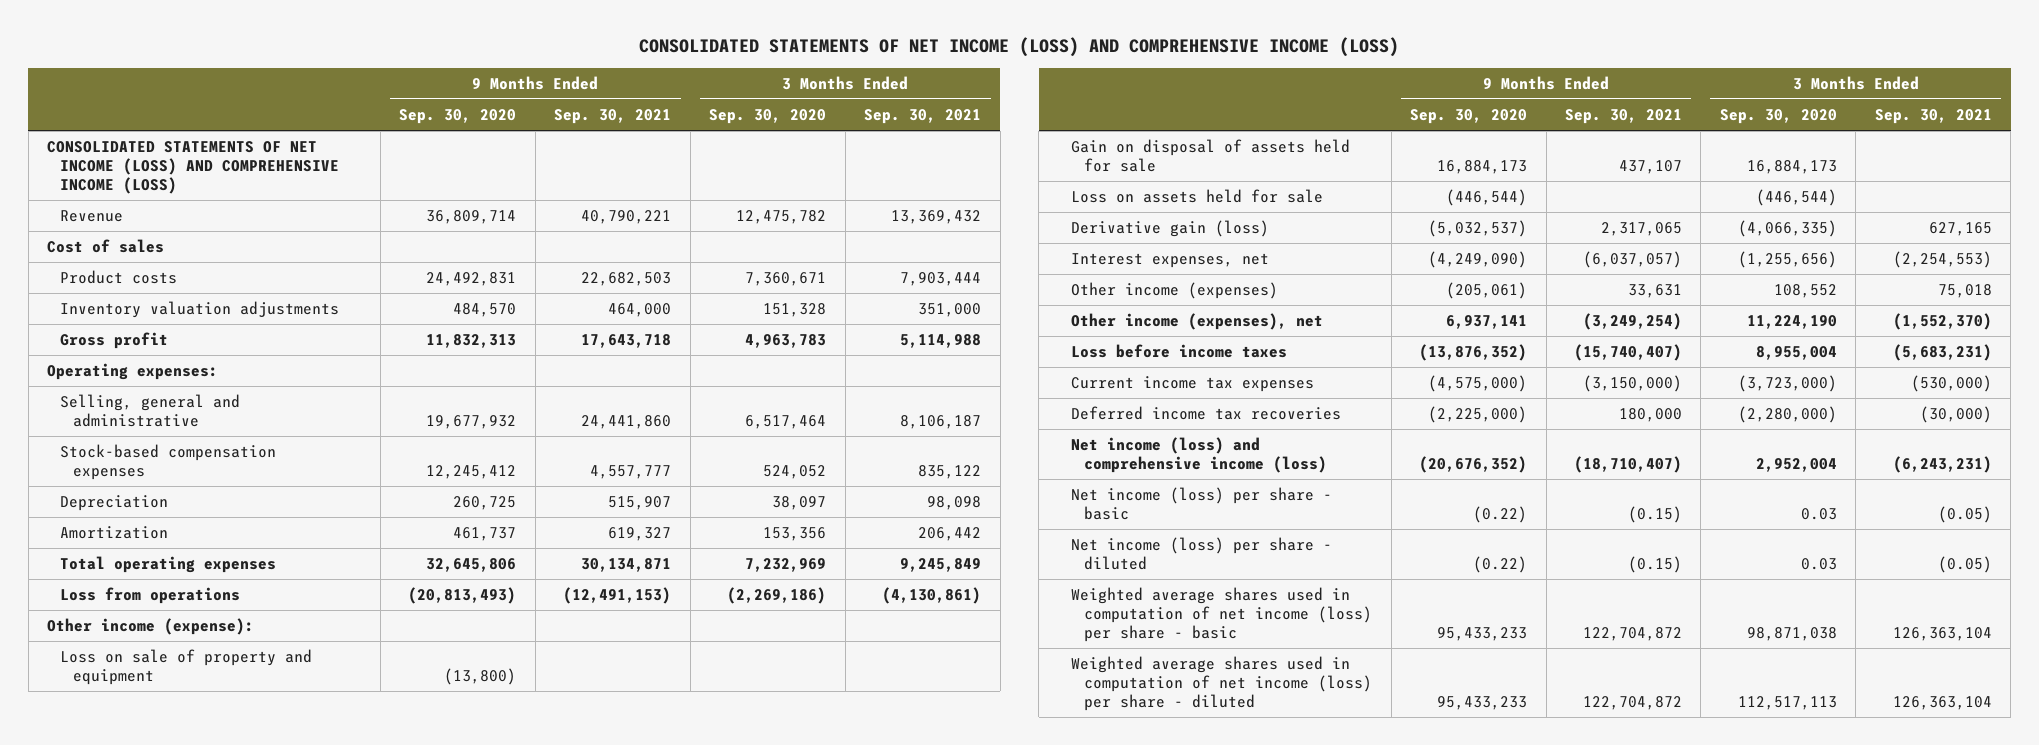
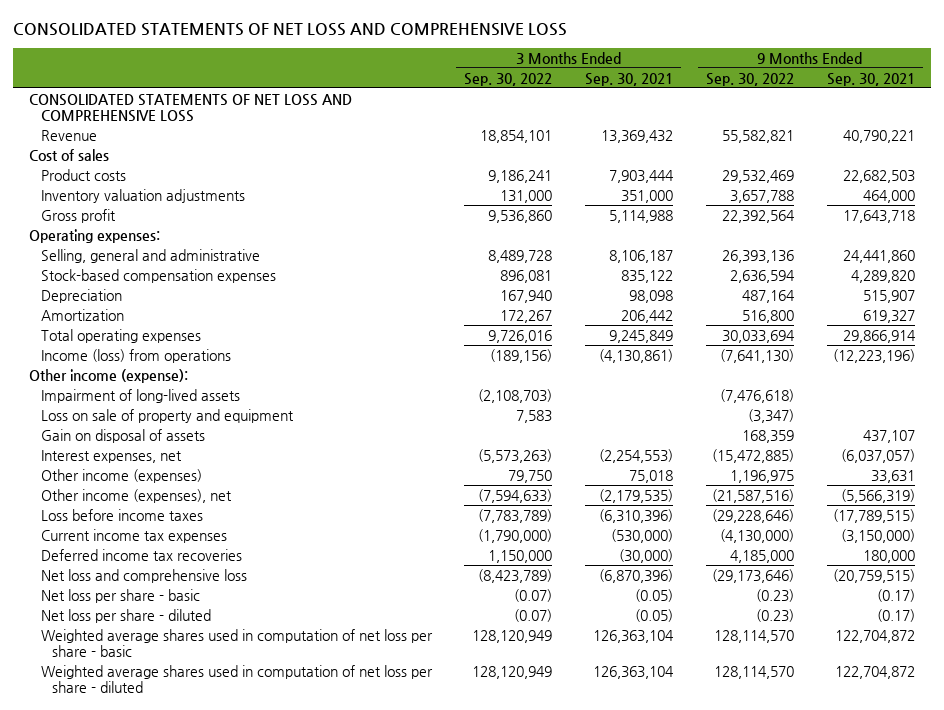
[639,37,1400,58] CONSOLIDATED STATEMENTS OF NET INCOME (LOSS) AND COMPREHENSIVE INCOME (LOSS) -> [12,23,567,37] CONSOLIDATED STATEMENTS OF NET LOSS AND COMPREHENSIVE LOSS
[399,108,517,124] Sep. 30, 2020 -> none
[709,108,827,124] Sep. 30, 2020 -> none
none -> [464,72,553,86] Sep. 30, 2022
none -> [706,72,795,86] Sep. 30, 2022
[47,141,340,195] CONSOLIDATED STATEMENTS OF NET INCOME (LOSS) AND COMPREHENSIVE INCOME (LOSS) -> [29,93,353,123] CONSOLIDATED STATEMENTS OF NET LOSS AND COMPREHENSIVE LOSS
[590,465,672,480] 4,557,777 -> [850,269,915,283] 4,289,820
[581,558,672,573] 30,134,871 -> [842,329,916,343] 29,866,914
[60,587,241,605] Loss from operations -> [40,348,231,363] Income (loss) from operations
[563,587,672,605] (12,491,153) -> [832,348,915,363] (12,223,196)
none -> [40,388,240,403] Impairment of long-lived assets
[1070,189,1323,204] Loss on assets held for sale -> none
[1070,220,1269,238] Derivative gain (loss) -> none
[1070,139,1350,173] Gain on disposal of assets held for sale -> [40,428,205,443] Gain on disposal of assets
[1582,313,1682,331] (3,249,254) -> [840,488,915,503] (5,566,319)
[1892,313,1992,331] (1,552,370) -> [599,488,674,503] (2,179,535)
[1573,344,1682,362] (15,740,407) -> [832,508,915,523] (17,789,515)
[1892,344,1992,362] (5,683,231) -> [599,508,674,523] (6,310,396)
[1070,437,1328,474] Net income (loss) and comprehensive income (loss) -> [40,568,247,583] Net loss and comprehensive loss
[1573,456,1682,474] (18,710,407) -> [832,568,915,583] (20,759,515)
[1892,456,1992,474] (6,243,231) -> [599,568,674,583] (6,870,396)
[1070,487,1332,521] Net income (loss) per share - basic -> [40,588,200,603] Net loss per share - basic
[1627,506,1682,524] (0.15) -> [876,588,915,602] (0.17)
[1070,537,1332,571] Net income (loss) per share - diluted -> [40,608,211,623] Net loss per share - diluted
[1627,556,1682,574] (0.15) -> [876,608,915,622] (0.17)
[1070,587,1373,643] Weighted average shares used in computation of net income (loss) per share - basic -> [40,628,433,658] Weighted average shares used in computation of net loss per share - basic
[1070,656,1373,712] Weighted average shares used in computation of net income (loss) per share - diluted -> [40,664,433,694] Weighted average shares used in computation of net loss per share - diluted

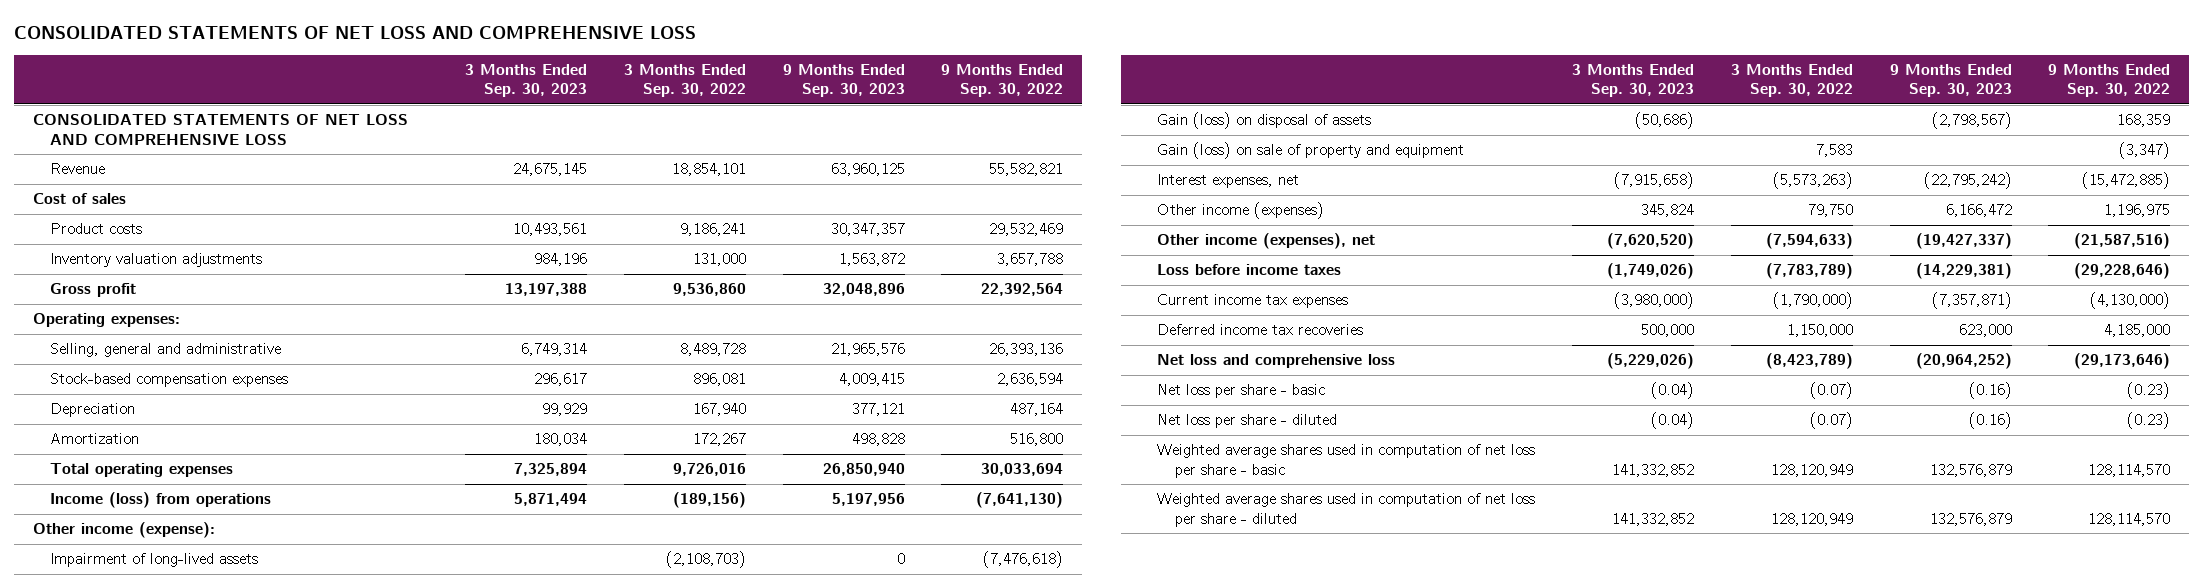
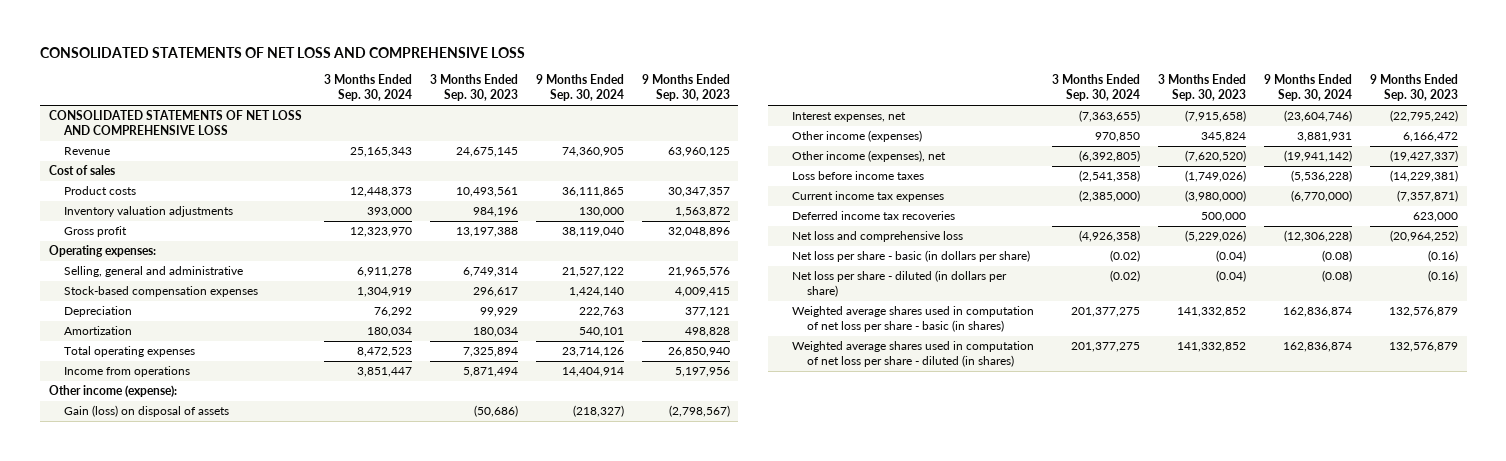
[623,64,746,98] 3 Months Ended Sep. 30, 2022 -> none
[941,64,1064,98] 9 Months Ended Sep. 30, 2022 -> none
none -> [323,74,412,102] 3 Months Ended Sep. 30, 2024
none -> [535,74,624,102] 9 Months Ended Sep. 30, 2024
[50,492,272,509] Income (loss) from operations -> [64,366,191,378] Income from operations
[50,553,259,568] Impairment of long-lived assets -> none
[1157,142,1465,160] Gain (loss) on sale of property and equipment -> none
[1157,384,1326,399] Net loss per share - basic -> [792,250,1031,263] Net loss per share - basic (in dollars per share)
[1157,414,1338,429] Net loss per share - diluted -> [792,270,1008,298] Net loss per share - diluted (in dollars per share)
[1157,444,1536,478] Weighted average shares used in computation of net loss per share - basic -> [792,306,1035,333] Weighted average shares used in computation of net loss per share - basic (in shares)
[1157,493,1536,527] Weighted average shares used in computation of net loss per share - diluted -> [792,341,1035,368] Weighted average shares used in computation of net loss per share - diluted (in shares)

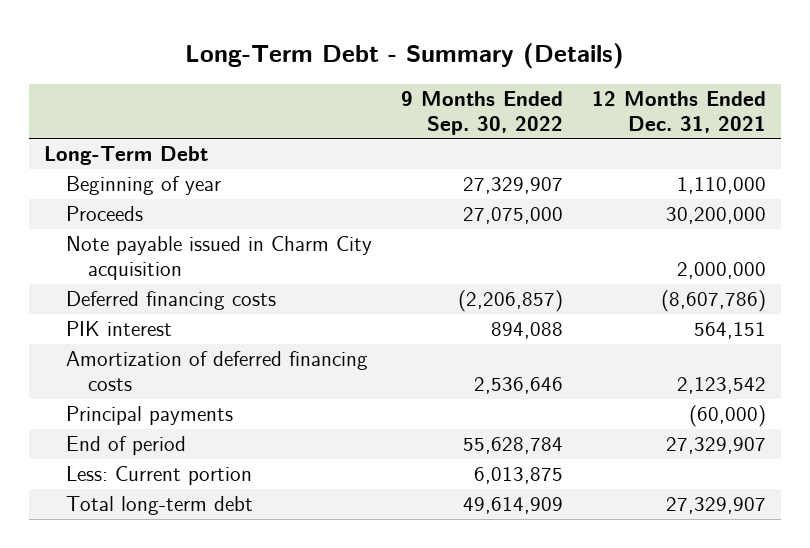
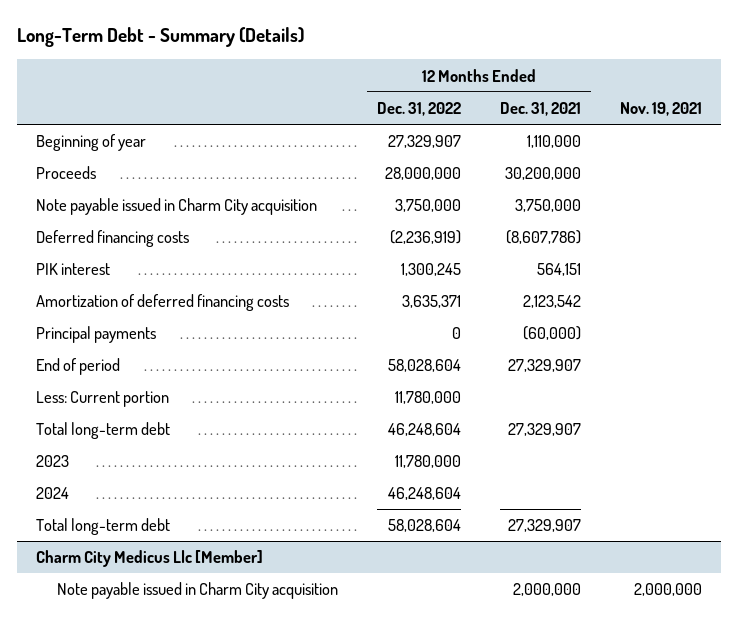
[400,91,563,135] 9 Months Ended Sep. 30, 2022 -> none
none -> [376,101,461,116] Dec. 31, 2022
none -> [619,101,702,116] Nov. 19, 2021
[43,146,208,166] Long-Term Debt -> none
[677,262,767,280] 2,000,000 -> [514,199,581,213] 3,750,000
none -> [36,455,70,468] 2023
none -> [36,487,70,500] 2024
none -> [36,518,171,536] Total long-term debt
none -> [36,550,264,568] Charm City Medicus Llc [Member]
none -> [56,582,338,600] Note payable issued in Charm City acquisition

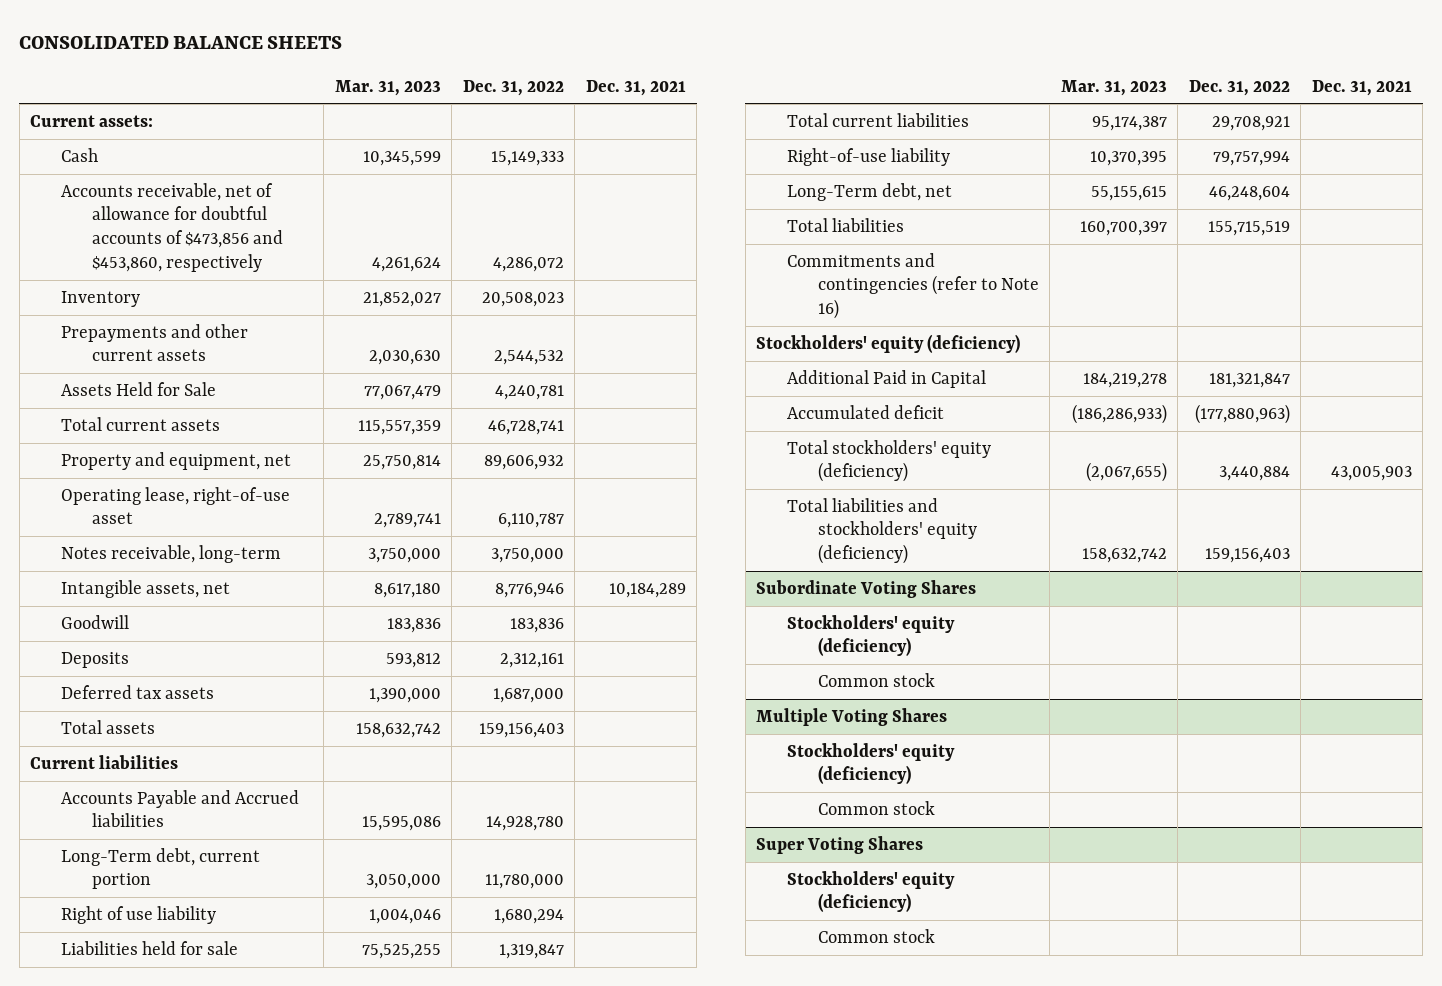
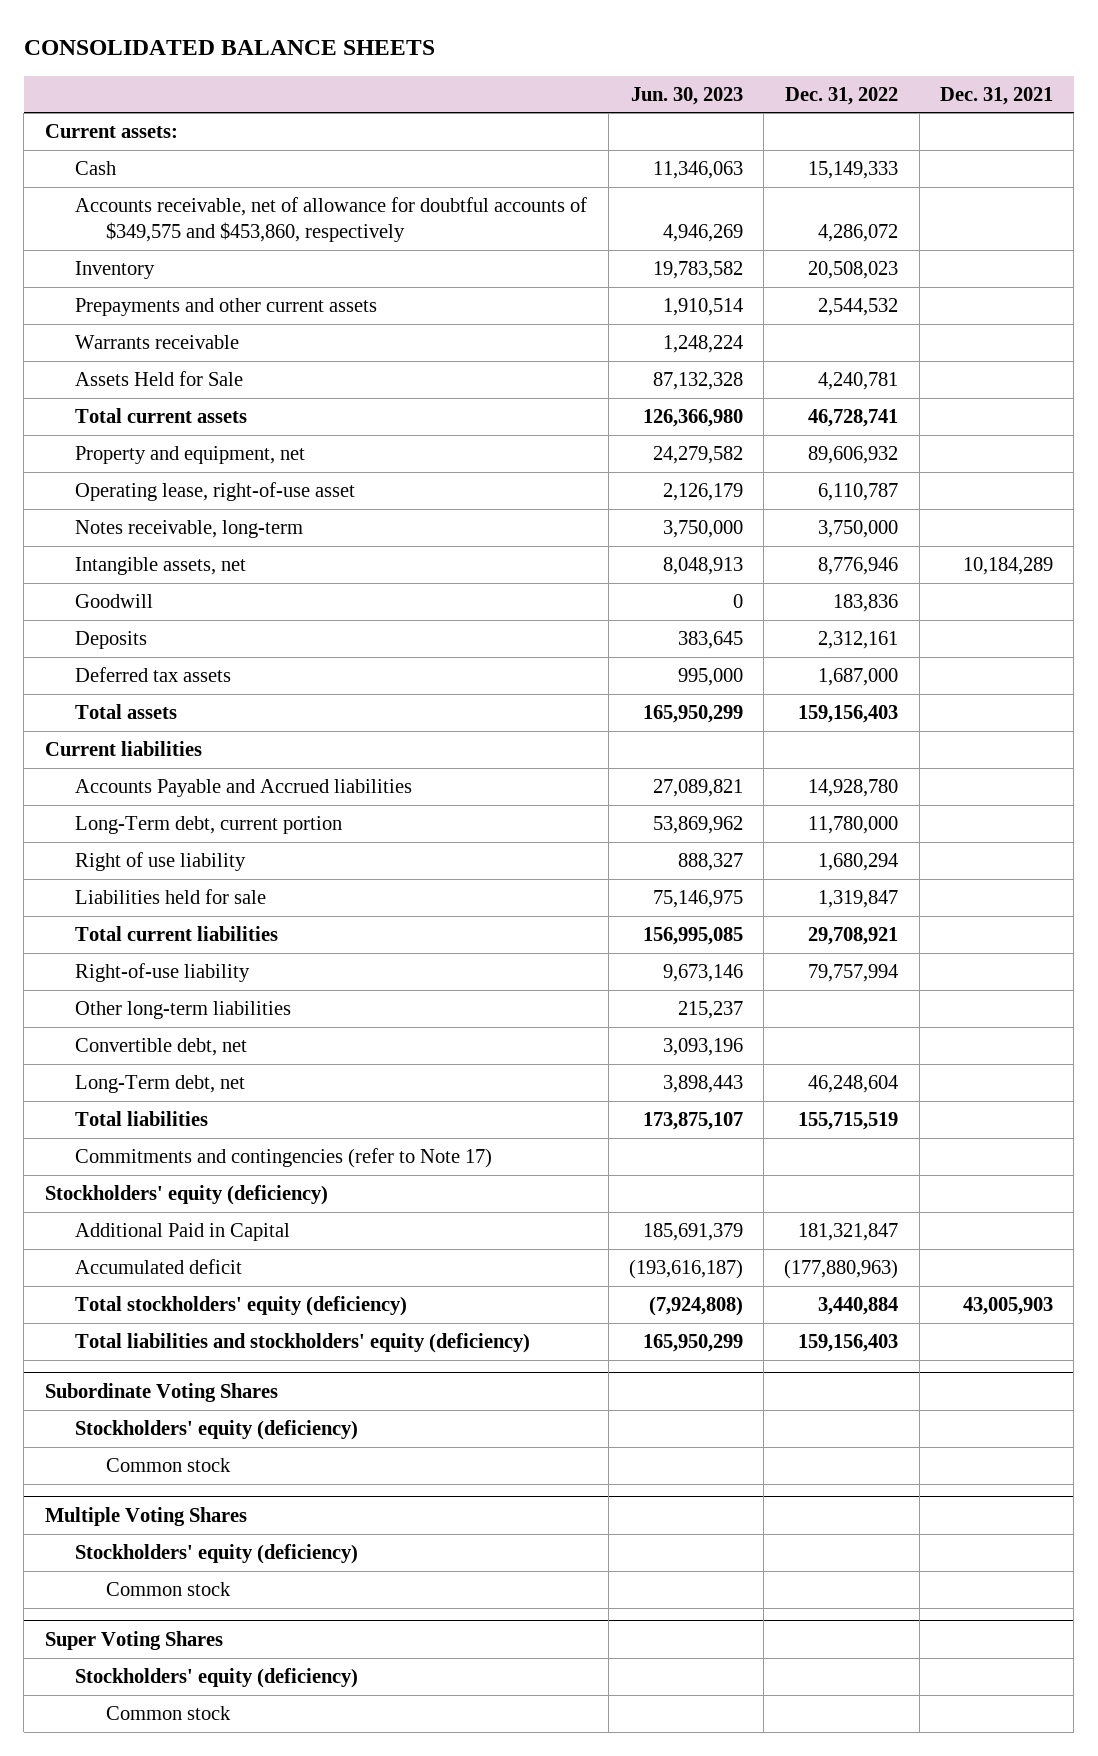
[334,79,441,96] Mar. 31, 2023 -> none
none -> [630,86,743,105] Jun. 30, 2023
[60,182,283,272] Accounts receivable, net of allowance for doubtful accounts of $473,856 and $453,860, respectively -> [75,197,588,242] Accounts receivable, net of allowance for doubtful accounts of $349,575 and $453,860, respectively
none -> [75,335,240,350] Warrants receivable
none -> [75,1001,292,1020] Other long-term liabilities
none -> [75,1038,248,1057] Convertible debt, net
[787,252,1039,320] Commitments and contingencies (refer to Note 16) -> [75,1148,493,1169] Commitments and contingencies (refer to Note 17)

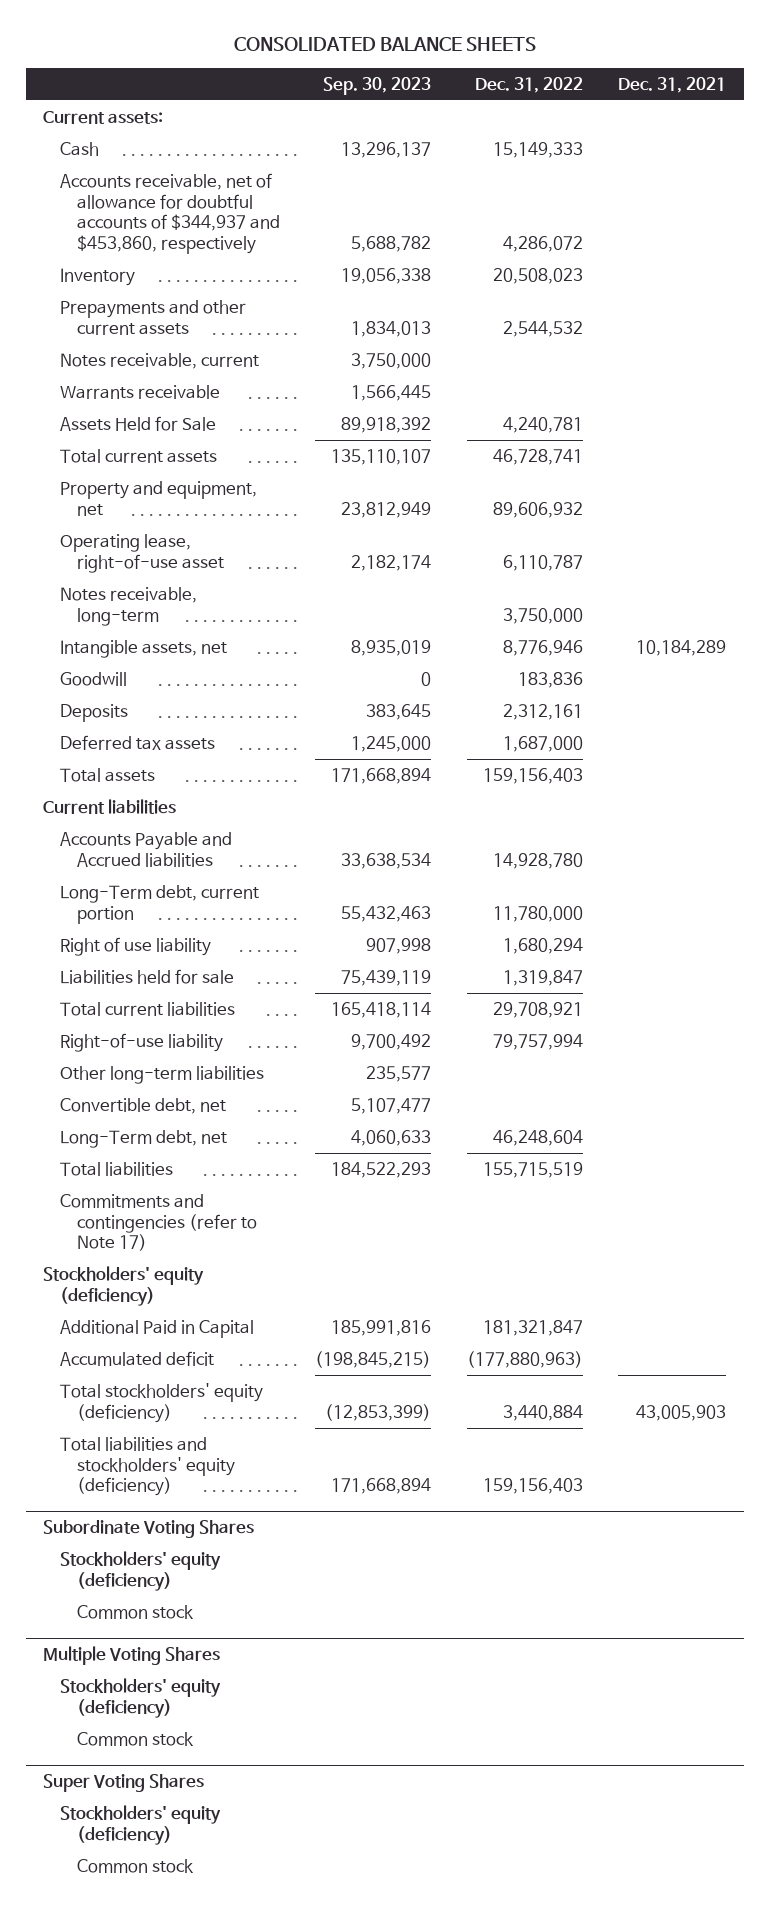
[630,86,743,105] Jun. 30, 2023 -> none
none -> [323,76,432,95] Sep. 30, 2023
[75,197,588,242] Accounts receivable, net of allowance for doubtful accounts of $349,575 and $453,860, respectively -> [60,172,280,255] Accounts receivable, net of allowance for doubtful accounts of $344,937 and $453,860, respectively
none -> [60,352,260,369] Notes receivable, current

